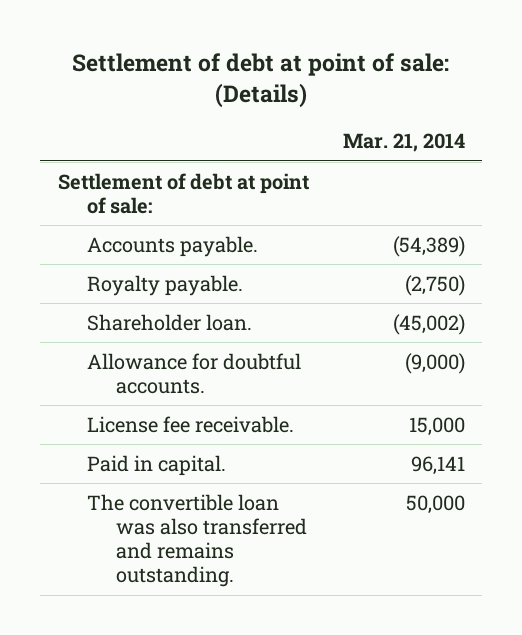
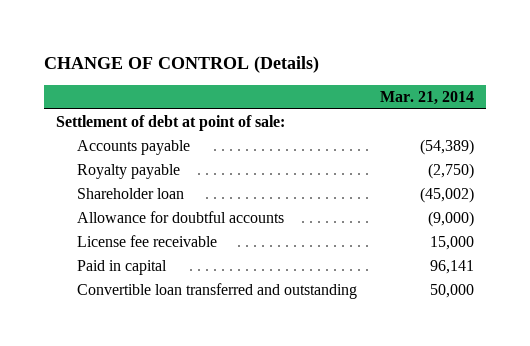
[72,53,450,108] Settlement of debt at point of sale: (Details) -> [44,55,320,73] CHANGE OF CONTROL (Details)
[86,235,258,257] Accounts payable. -> [77,140,191,156] Accounts payable
[86,274,243,296] Royalty payable. -> [77,164,181,180] Royalty payable
[86,313,252,331] Shareholder loan. -> [77,188,185,200] Shareholder loan
[86,352,301,394] Allowance for doubtful accounts. -> [77,211,285,224] Allowance for doubtful accounts
[86,415,294,433] License fee receivable. -> [77,235,218,248] License fee receivable
[86,454,226,476] Paid in capital. -> [77,260,168,276] Paid in capital
[86,493,307,588] The convertible loan was also transferred and remains outstanding. -> [77,283,358,300] Convertible loan transferred and outstanding

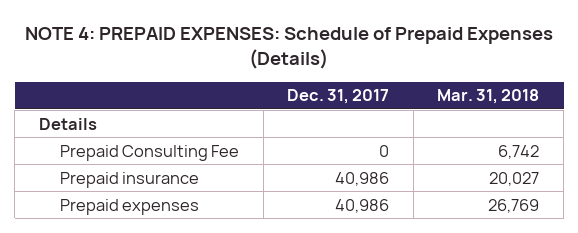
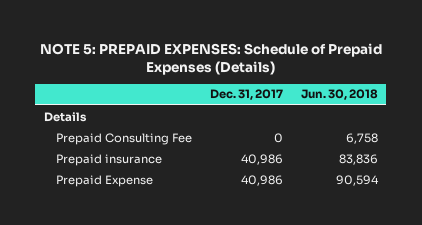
[25,26,554,70] NOTE 4: PREPAID EXPENSES: Schedule of Prepaid Expenses (Details) -> [39,42,382,75] NOTE 5: PREPAID EXPENSES: Schedule of Prepaid Expenses (Details)
[437,89,540,105] Mar. 31, 2018 -> none
none -> [300,89,378,101] Jun. 30, 2018
[59,198,199,215] Prepaid expenses -> [56,174,154,187] Prepaid Expense

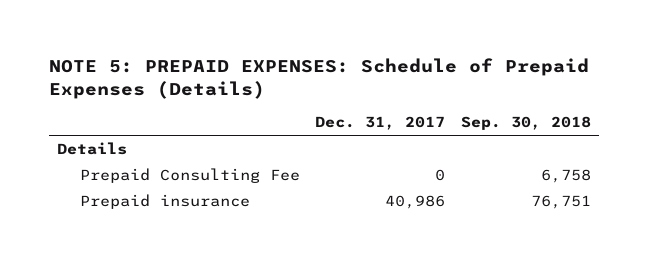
[300,89,378,101] Jun. 30, 2018 -> none
none -> [460,116,591,131] Sep. 30, 2018
[56,174,154,187] Prepaid Expense -> none

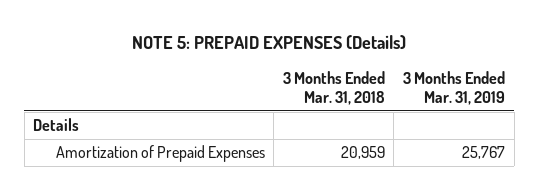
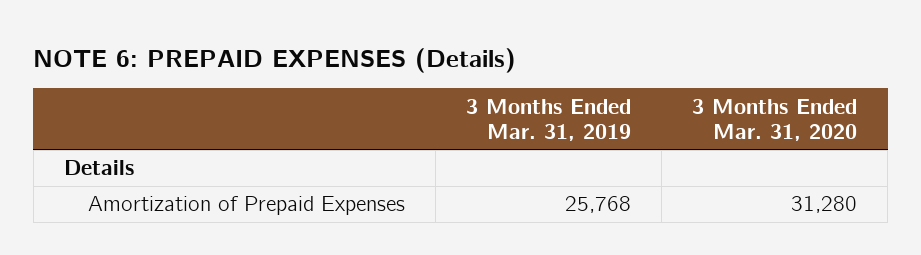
[132,34,407,50] NOTE 5: PREPAID EXPENSES (Details) -> [33,47,517,73] NOTE 6: PREPAID EXPENSES (Details)
[282,70,385,106] 3 Months Ended Mar. 31, 2018 -> none
none -> [692,98,858,141] 3 Months Ended Mar. 31, 2020
[462,146,506,160] 25,767 -> [565,196,632,214] 25,768

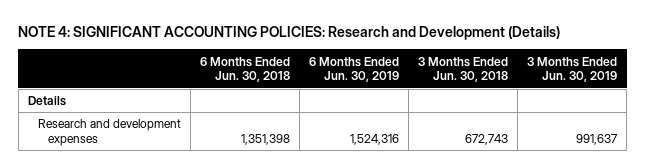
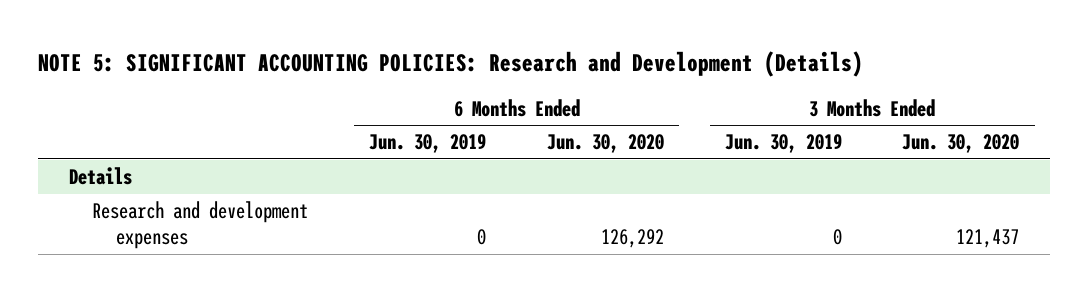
[18,26,561,41] NOTE 4: SIGNIFICANT ACCOUNTING POLICIES: Research and Development (Details) -> [38,50,864,77] NOTE 5: SIGNIFICANT ACCOUNTING POLICIES: Research and Development (Details)
[199,56,290,83] 6 Months Ended Jun. 30, 2018 -> none
[418,56,509,83] 3 Months Ended Jun. 30, 2018 -> none
none -> [546,134,664,154] Jun. 30, 2020
none -> [902,134,1020,154] Jun. 30, 2020
[350,133,400,145] 1,524,316 -> [477,229,487,246] 0
[576,133,618,145] 991,637 -> [832,229,842,246] 0

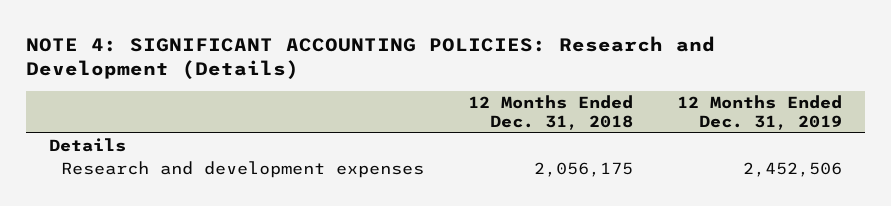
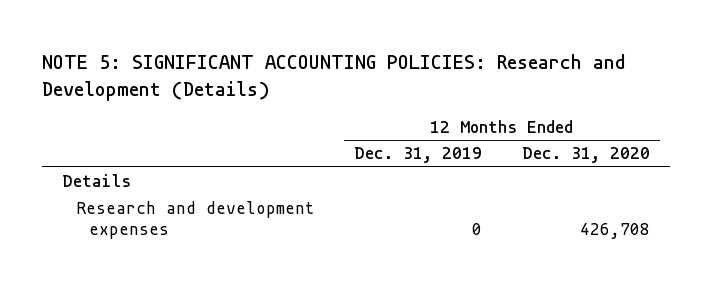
[26,35,716,80] NOTE 4: SIGNIFICANT ACCOUNTING POLICIES: Research and Development (Details) -> [42,53,627,101] NOTE 5: SIGNIFICANT ACCOUNTING POLICIES: Research and Development (Details)
[467,94,633,130] 12 Months Ended Dec. 31, 2018 -> none
none -> [521,147,650,164] Dec. 31, 2020
[743,161,843,177] 2,452,506 -> [471,222,482,235] 0

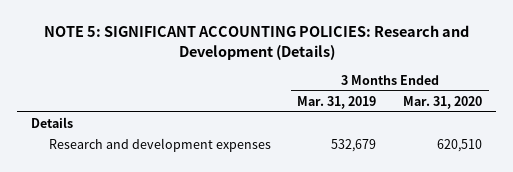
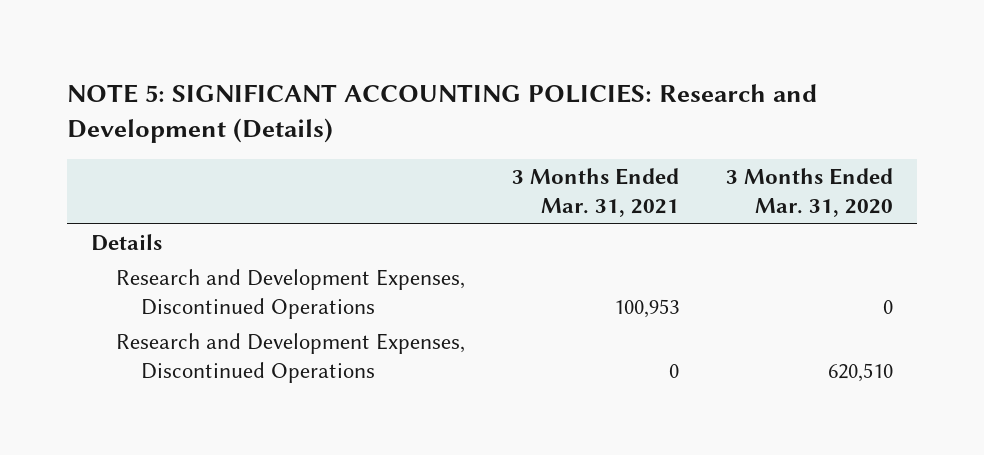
[297,95,377,109] Mar. 31, 2019 -> none
none -> [512,168,680,218] 3 Months Ended Mar. 31, 2021
[48,138,271,153] Research and development expenses -> [115,268,465,319] Research and Development Expenses, Discontinued Operations
[437,139,483,153] 620,510 -> [883,299,894,314] 0
none -> [115,332,465,383] Research and Development Expenses, Discontinued Operations

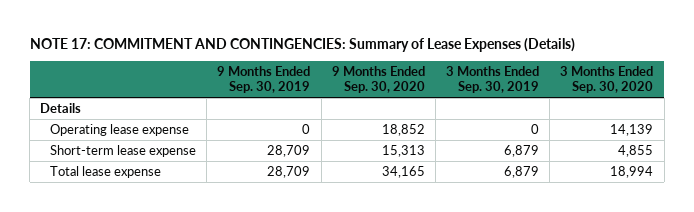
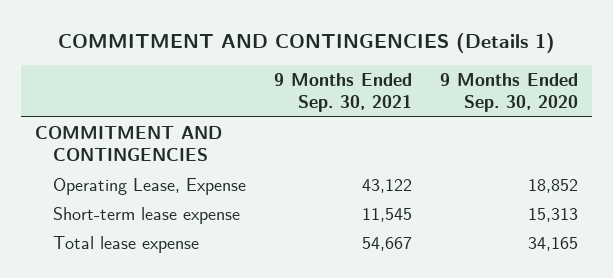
[29,37,575,52] NOTE 17: COMMITMENT AND CONTINGENCIES: Summary of Lease Expenses (Details) -> [57,32,555,53] COMMITMENT AND CONTINGENCIES (Details 1)
[217,65,311,94] 9 Months Ended Sep. 30, 2019 -> none
[446,65,540,94] 3 Months Ended Sep. 30, 2019 -> none
[560,65,654,94] 3 Months Ended Sep. 30, 2020 -> none
none -> [274,72,413,113] 9 Months Ended Sep. 30, 2021
[40,102,82,113] Details -> none
none -> [34,125,222,161] COMMITMENT AND CONTINGENCIES
[50,123,190,136] Operating lease expense -> [53,177,247,195] Operating Lease, Expense

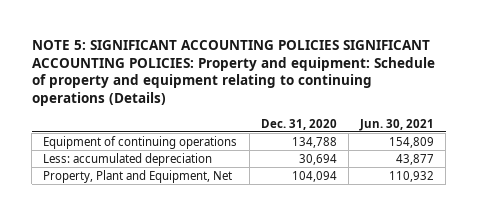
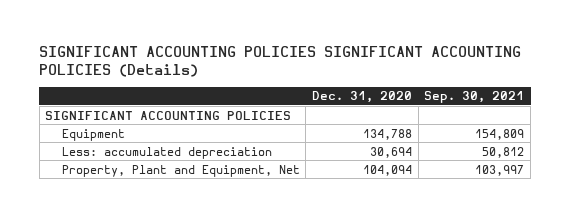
[31,39,435,107] NOTE 5: SIGNIFICANT ACCOUNTING POLICIES SIGNIFICANT ACCOUNTING POLICIES: Property and equipment: Schedule of property and equipment relating to continuing operations (Details) -> [39,46,522,78] SIGNIFICANT ACCOUNTING POLICIES SIGNIFICANT ACCOUNTING POLICIES (Details)
[359,118,435,131] Jun. 30, 2021 -> none
none -> [424,91,525,104] Sep. 30, 2021
none -> [45,110,292,120] SIGNIFICANT ACCOUNTING POLICIES
[43,135,238,149] Equipment of continuing operations -> [61,128,125,141] Equipment

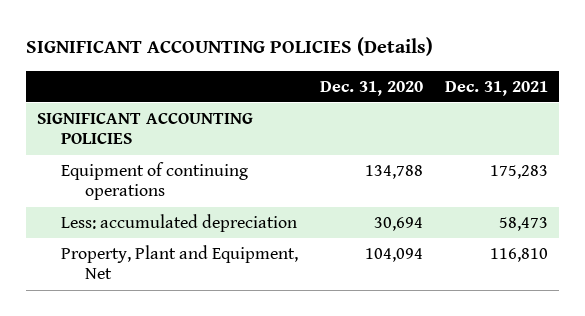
[39,46,522,78] SIGNIFICANT ACCOUNTING POLICIES SIGNIFICANT ACCOUNTING POLICIES (Details) -> [25,36,433,56] SIGNIFICANT ACCOUNTING POLICIES (Details)
[424,91,525,104] Sep. 30, 2021 -> none
none -> [444,80,548,96] Dec. 31, 2021
[61,128,125,141] Equipment -> [60,162,248,201] Equipment of continuing operations

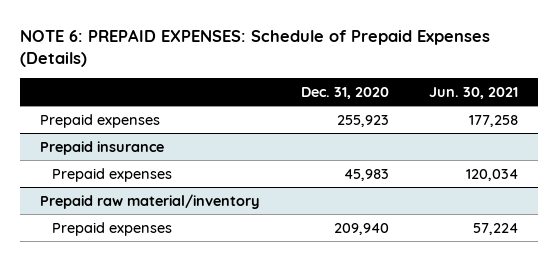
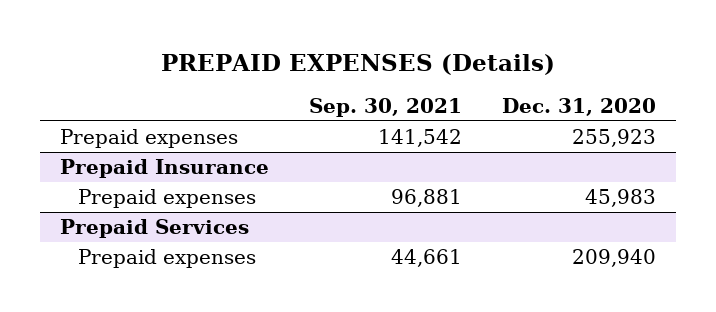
[19,28,490,67] NOTE 6: PREPAID EXPENSES: Schedule of Prepaid Expenses (Details) -> [160,53,555,75] PREPAID EXPENSES (Details)
[429,86,519,99] Jun. 30, 2021 -> none
none -> [308,97,462,117] Sep. 30, 2021
[40,140,165,155] Prepaid insurance -> [60,159,270,179] Prepaid Insurance
[40,193,261,209] Prepaid raw material/inventory -> none
none -> [60,219,250,239] Prepaid Services

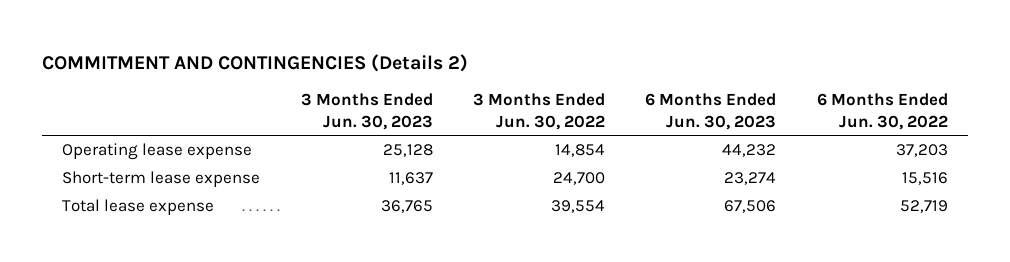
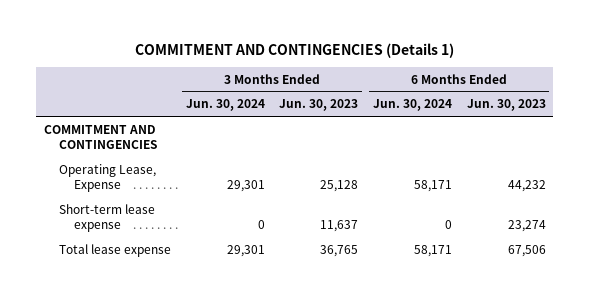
[42,53,469,72] COMMITMENT AND CONTINGENCIES (Details 2) -> [134,43,454,59] COMMITMENT AND CONTINGENCIES (Details 1)
[473,92,606,130] 3 Months Ended Jun. 30, 2022 -> none
[816,92,948,130] 6 Months Ended Jun. 30, 2022 -> none
none -> [185,99,265,112] Jun. 30, 2024
none -> [372,99,452,112] Jun. 30, 2024
none -> [43,124,157,150] COMMITMENT AND CONTINGENCIES
[62,143,253,161] Operating lease expense -> [58,163,156,193] Operating Lease, Expense

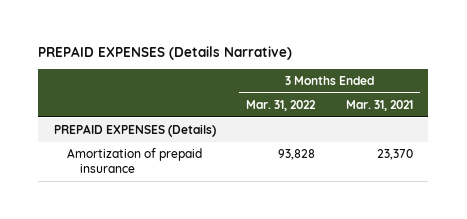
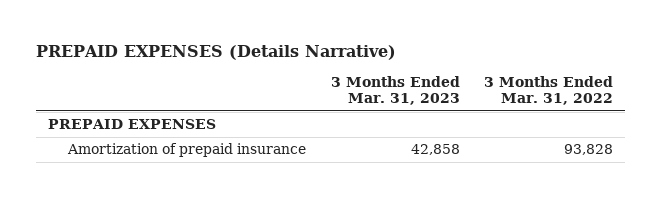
[345,100,413,112] Mar. 31, 2021 -> none
none -> [330,76,460,106] 3 Months Ended Mar. 31, 2023
[53,124,216,138] PREPAID EXPENSES (Details) -> [48,119,217,130] PREPAID EXPENSES

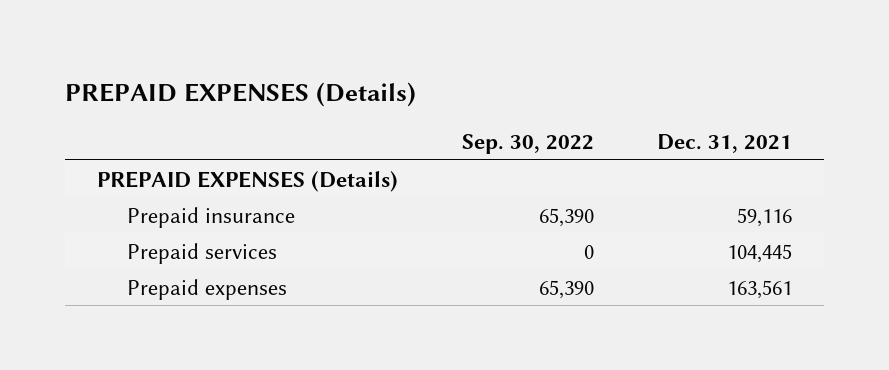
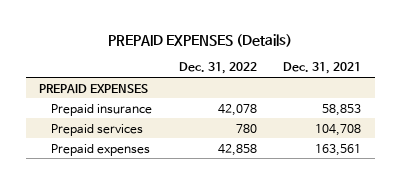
[461,133,594,154] Sep. 30, 2022 -> none
none -> [178,62,257,75] Dec. 31, 2022
[97,170,399,192] PREPAID EXPENSES (Details) -> [39,83,149,94] PREPAID EXPENSES
[737,207,793,227] 59,116 -> [322,103,362,116] 58,853
[727,243,793,263] 104,445 -> [315,123,362,136] 104,708

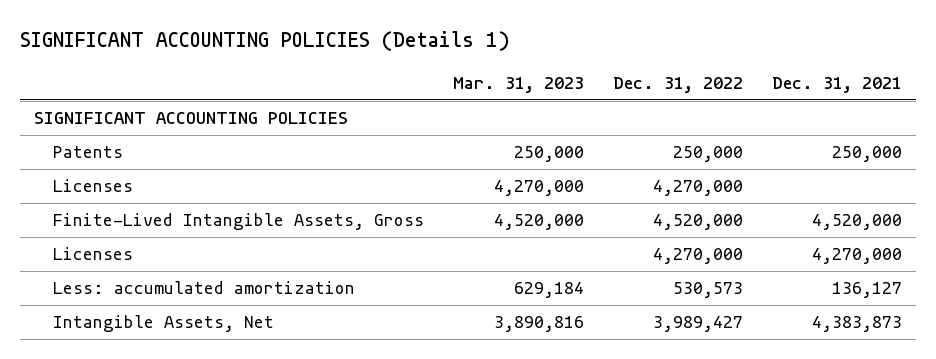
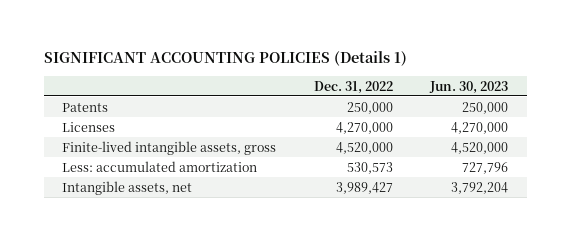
[453,76,585,93] Mar. 31, 2023 -> none
[771,76,902,93] Dec. 31, 2021 -> none
none -> [429,80,509,94] Jun. 30, 2023
[34,112,349,125] SIGNIFICANT ACCOUNTING POLICIES -> none
[53,247,134,261] Licenses -> none
[53,213,425,231] Finite-Lived Intangible Assets, Gross -> [62,140,277,155] Finite-lived intangible assets, gross
[53,315,275,333] Intangible Assets, Net -> [62,180,193,195] Intangible assets, net

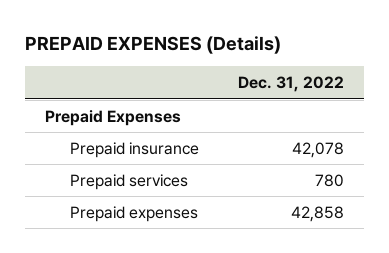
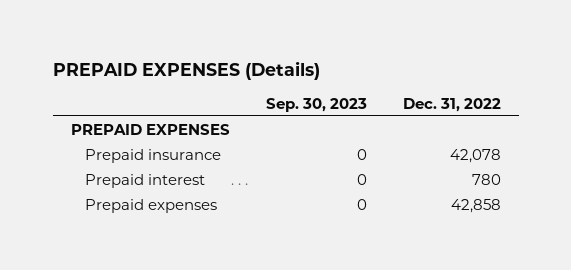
none -> [265,98,367,113] Sep. 30, 2023
[44,109,181,126] Prepaid Expenses -> [70,123,230,135] PREPAID EXPENSES
[69,173,188,190] Prepaid services -> none
none -> [85,173,206,188] Prepaid interest

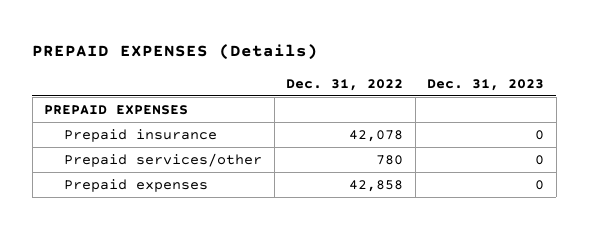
[265,98,367,113] Sep. 30, 2023 -> none
none -> [427,78,545,91] Dec. 31, 2023
[85,173,206,188] Prepaid interest -> none
none -> [64,152,263,167] Prepaid services/other

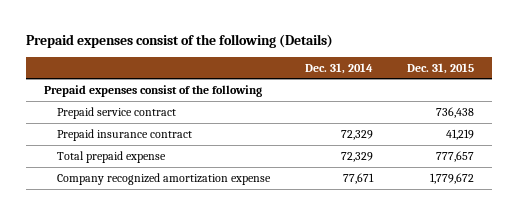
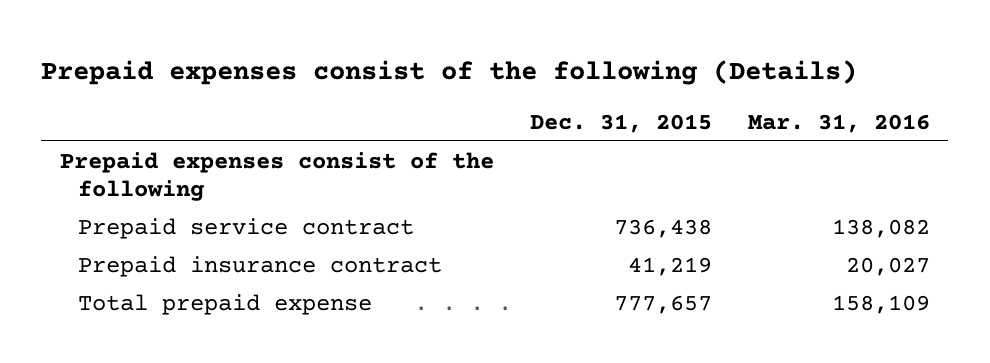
[304,62,373,74] Dec. 31, 2014 -> none
none -> [748,113,931,133] Mar. 31, 2016
[56,172,271,185] Company recognized amortization expense -> none

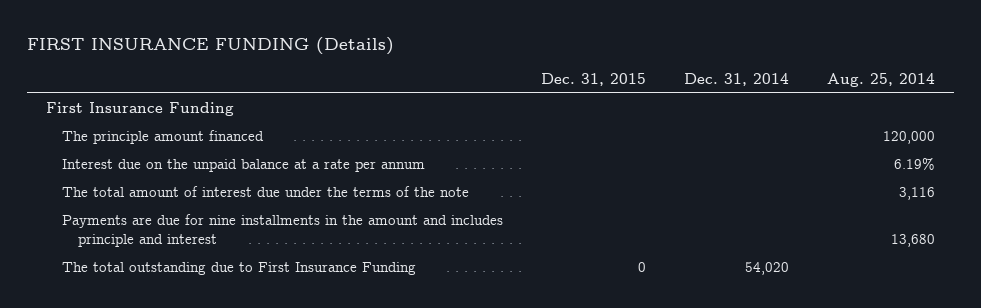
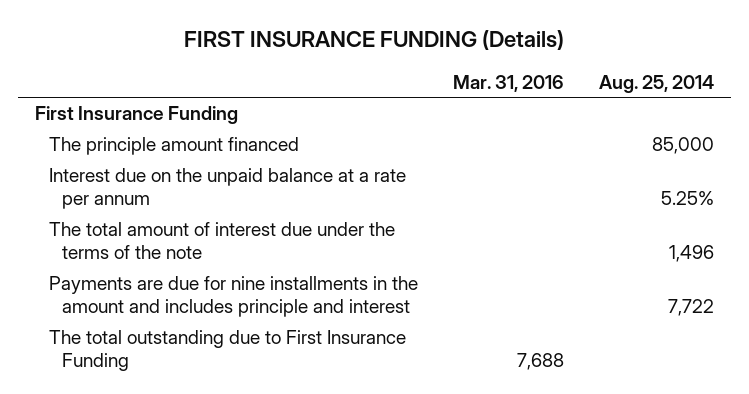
[540,72,646,86] Dec. 31, 2015 -> none
[683,72,789,86] Dec. 31, 2014 -> none
none -> [452,74,564,92] Mar. 31, 2016
[882,131,935,145] 120,000 -> [651,137,714,155] 85,000
[893,157,935,171] 6.19% -> [660,191,714,206] 5.25%
[898,187,935,201] 3,116 -> [668,245,714,263] 1,496
[890,234,935,248] 13,680 -> [667,299,714,317] 7,722

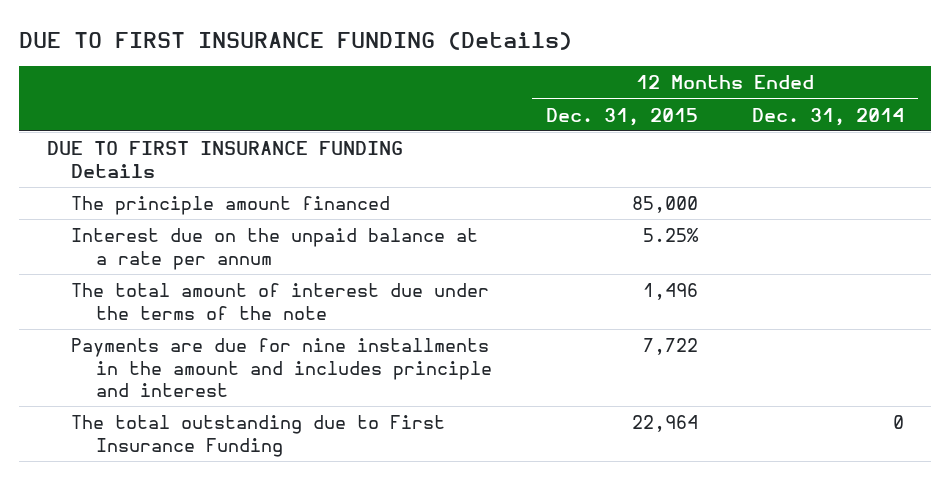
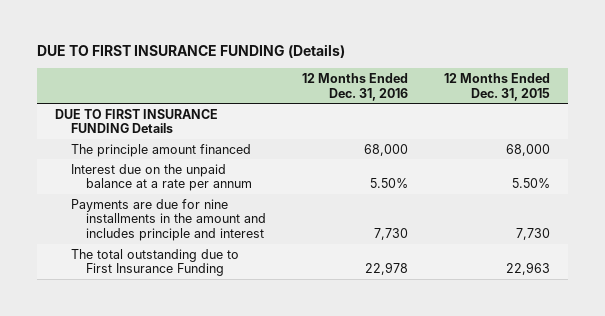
[751,107,904,126] Dec. 31, 2014 -> none
none -> [302,72,409,101] 12 Months Ended Dec. 31, 2016
[71,283,490,320] The total amount of interest due under the terms of the note -> none
[631,196,698,214] 85,000 -> [506,143,551,156] 68,000
[642,228,699,243] 5.25% -> [512,178,551,189] 5.50%
[642,338,698,356] 7,722 -> [516,228,551,241] 7,730
[631,415,698,433] 22,964 -> [506,262,551,276] 22,963

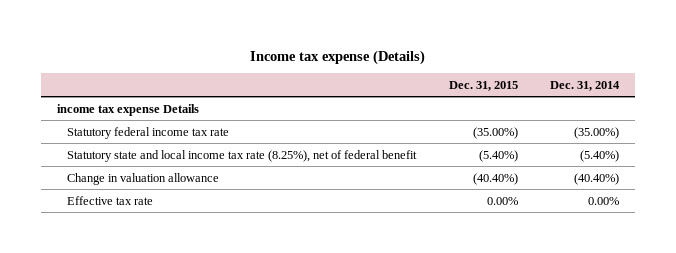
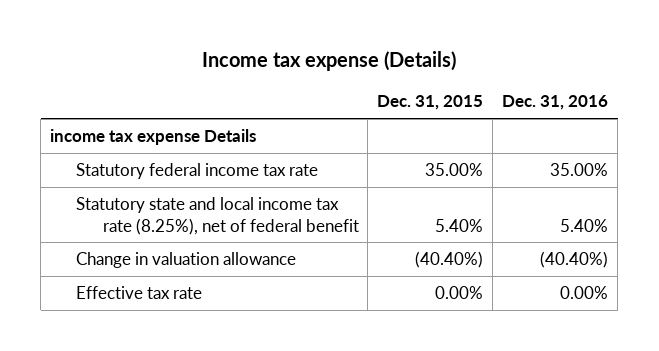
[549,80,620,91] Dec. 31, 2014 -> none
none -> [502,95,609,111] Dec. 31, 2016
[472,126,518,139] (35.00%) -> [425,162,484,176] 35.00%
[478,149,518,162] (5.40%) -> [435,218,484,232] 5.40%

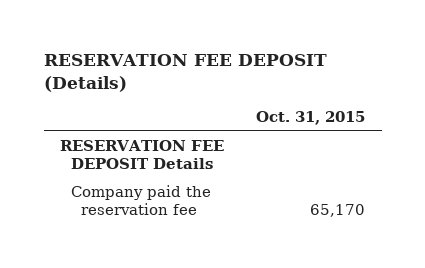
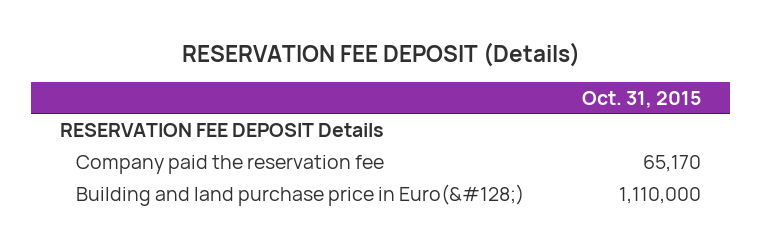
none -> [76,184,525,207] Building and land purchase price in Euro(&#128;)

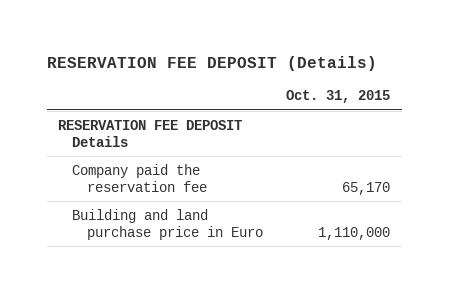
[76,184,525,207] Building and land purchase price in Euro(&#128;) -> [72,208,263,240] Building and land purchase price in Euro

